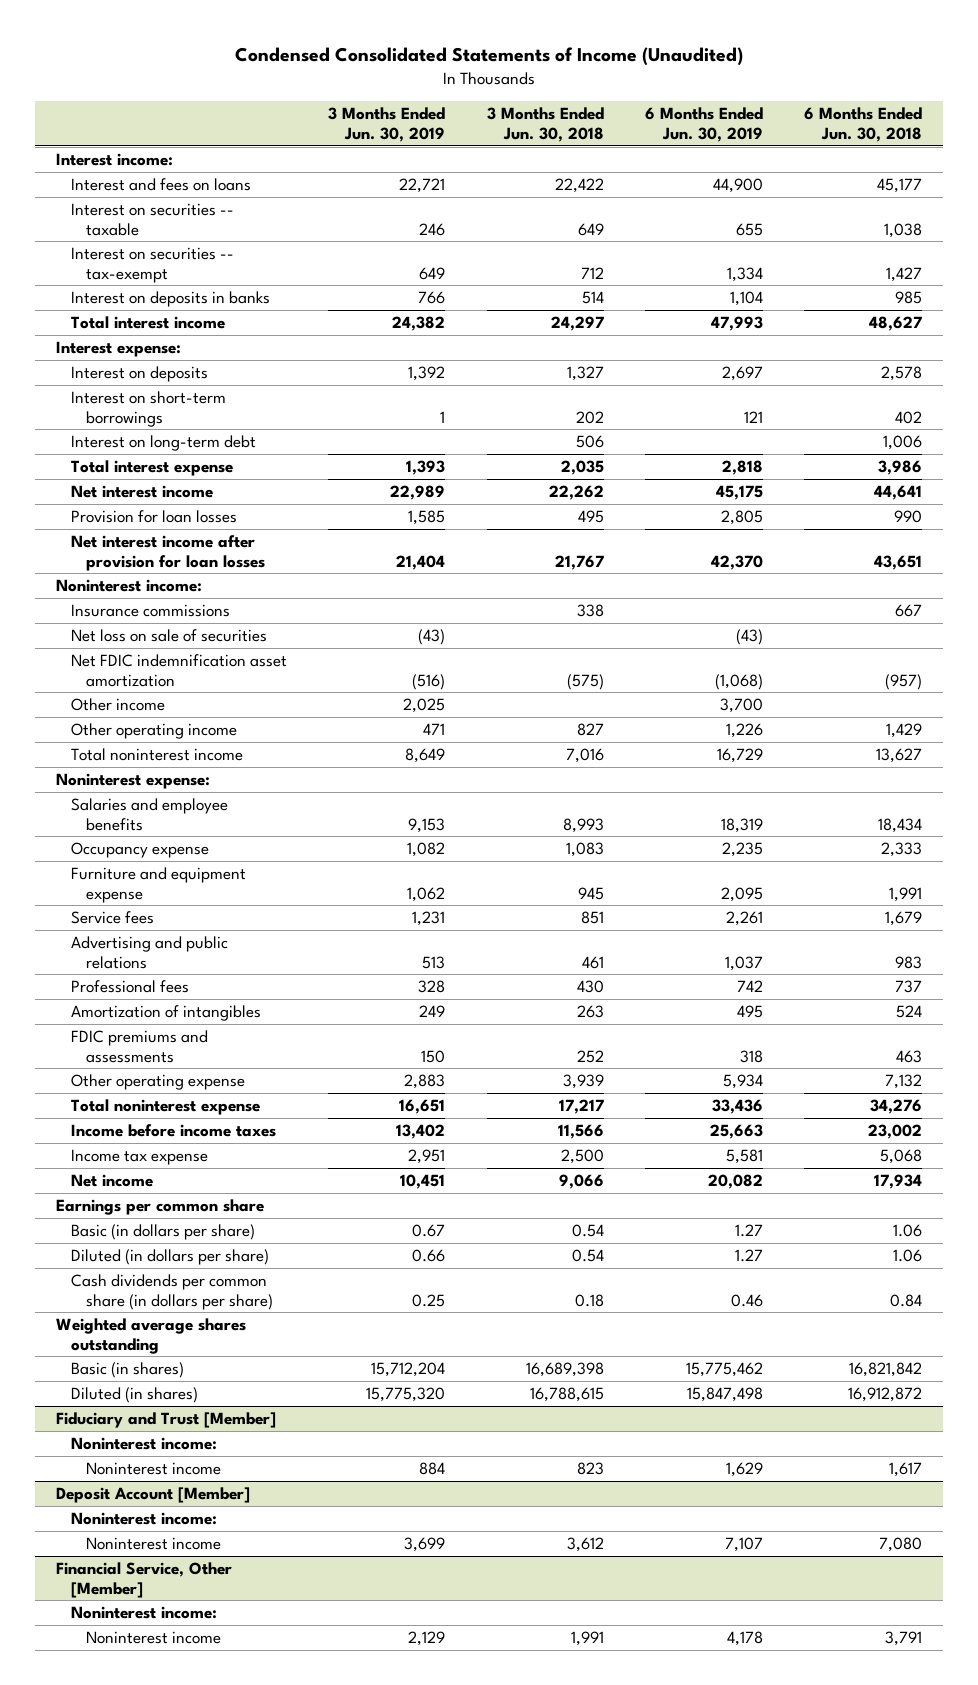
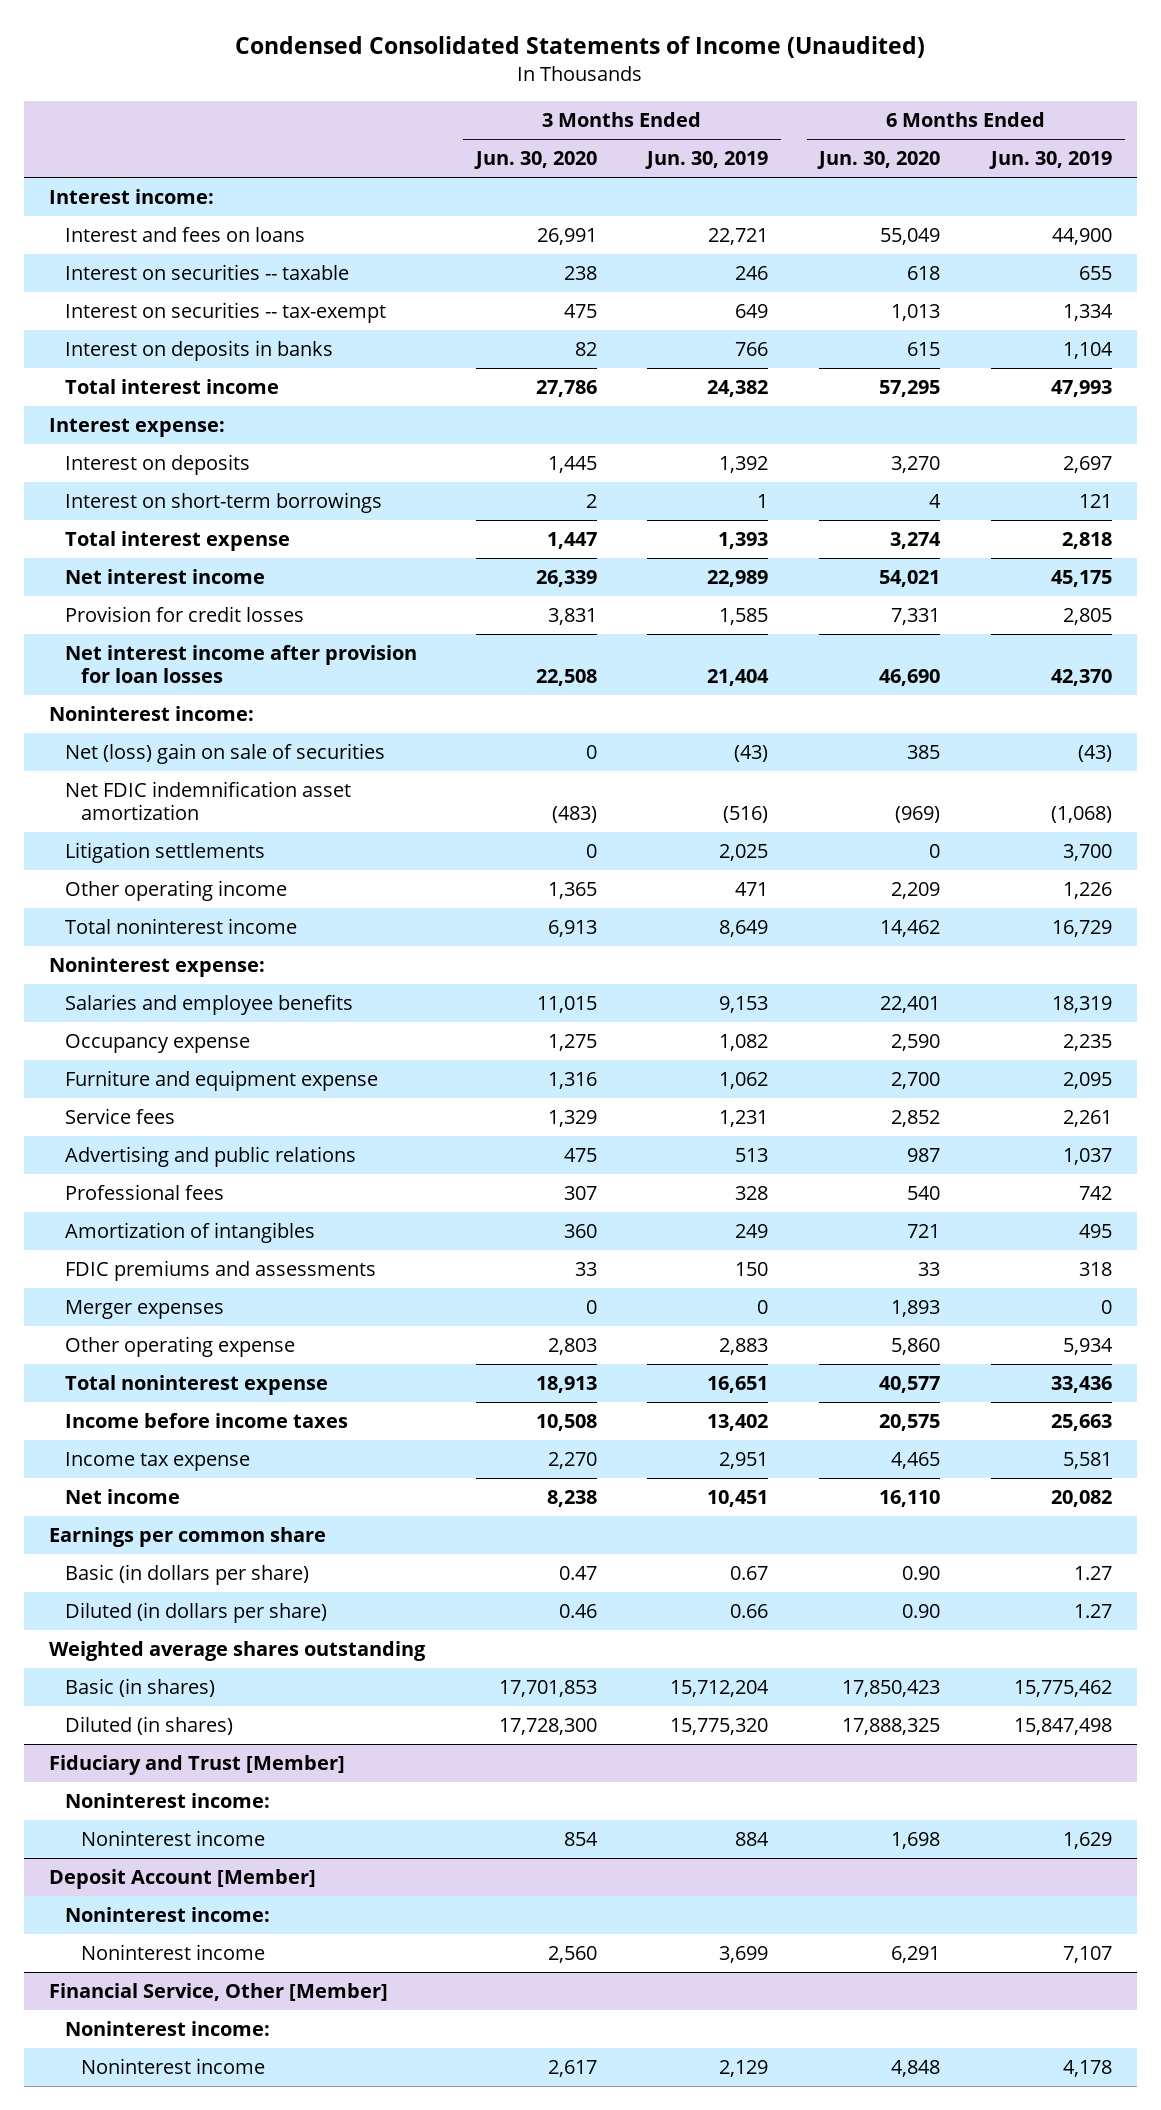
[486,107,604,142] 3 Months Ended Jun. 30, 2018 -> none
[804,107,923,142] 6 Months Ended Jun. 30, 2018 -> none
none -> [473,151,597,170] Jun. 30, 2020
none -> [817,151,941,170] Jun. 30, 2020
[70,435,256,452] Interest on long-term debt -> none
[70,510,237,524] Provision for loan losses -> [65,606,305,623] Provision for credit losses
[70,604,230,618] Insurance commissions -> none
[70,629,267,643] Net loss on sale of securities -> [65,743,386,765] Net (loss) gain on sale of securities
[70,698,165,712] Other income -> [65,842,266,864] Litigation settlements
none -> [65,1300,225,1320] Merger expenses
[70,1274,274,1310] Cash dividends per common share (in dollars per share) -> none

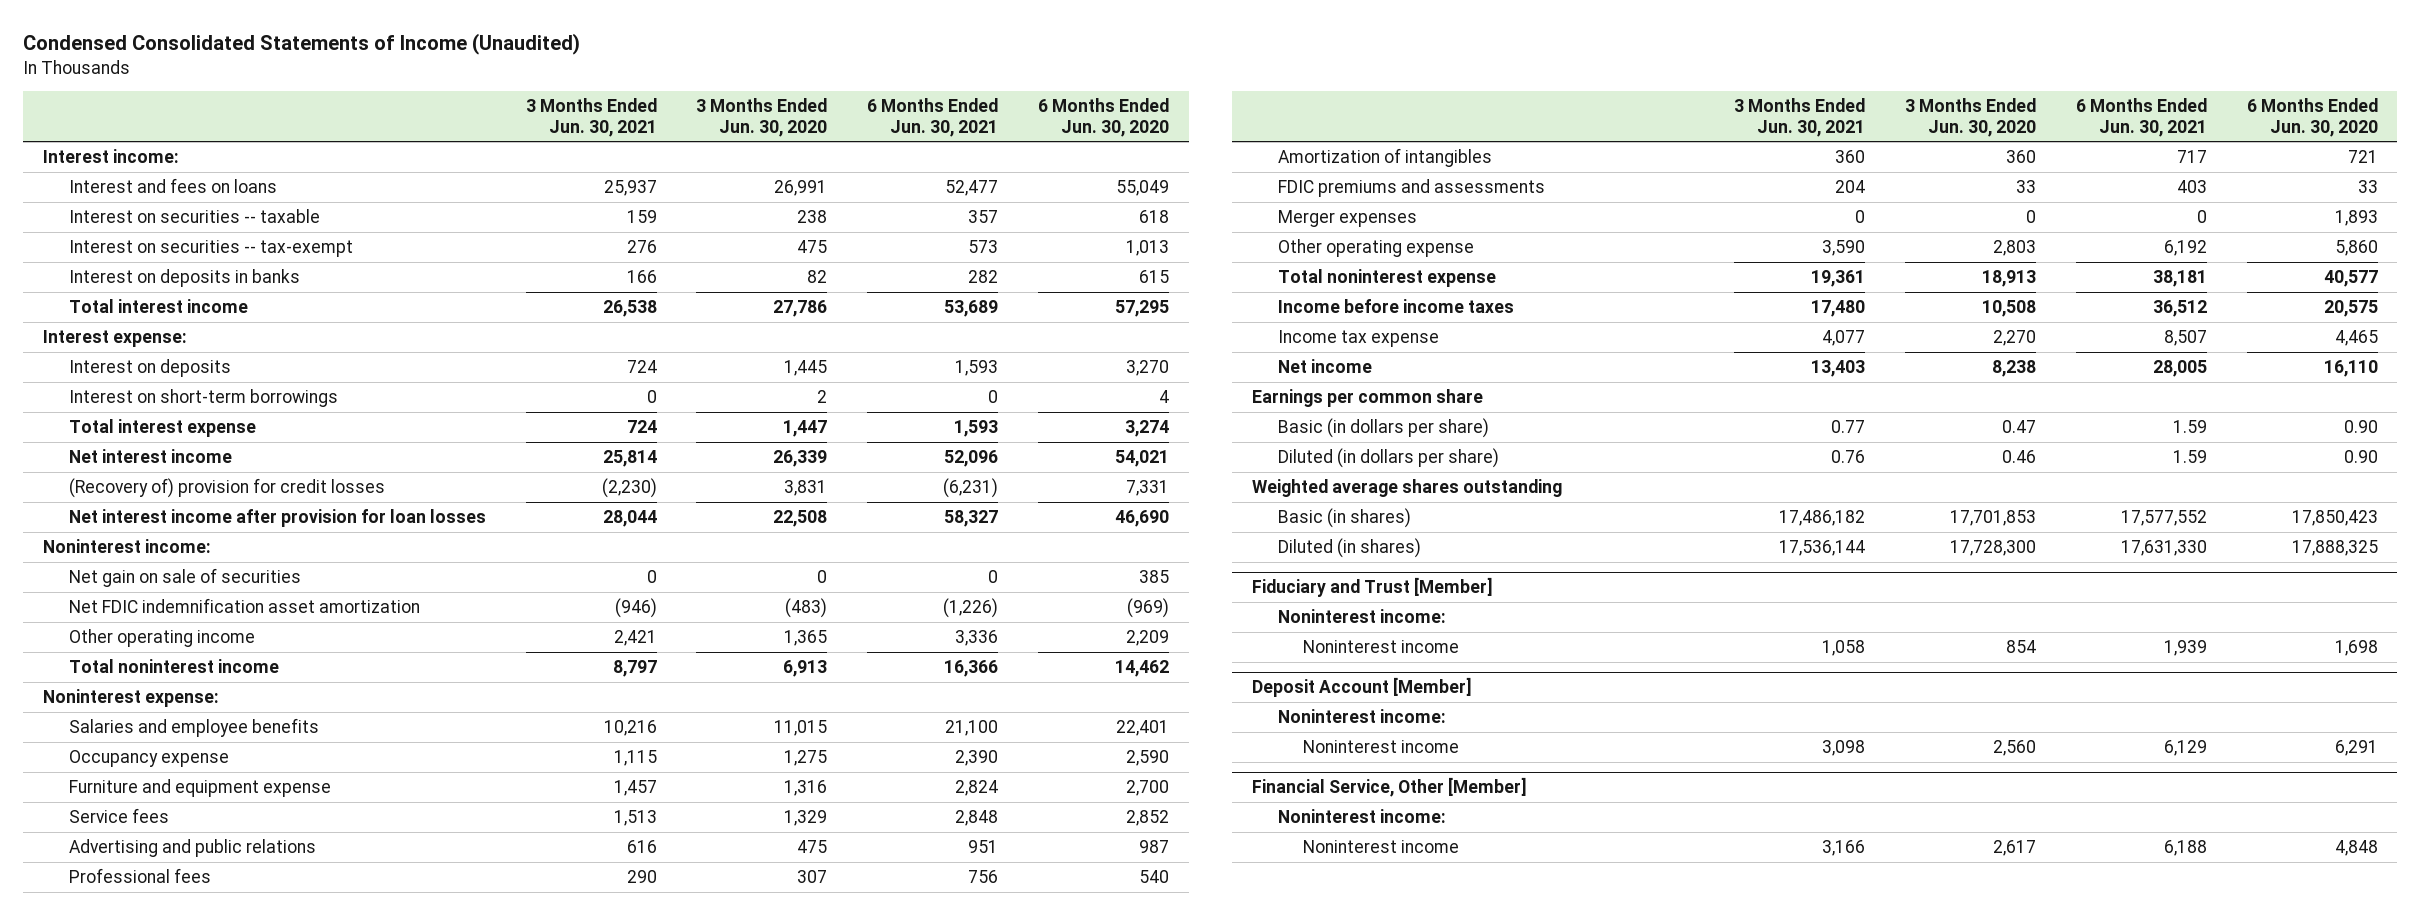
[645,151,769,170] Jun. 30, 2019 -> none
[989,151,1113,170] Jun. 30, 2019 -> none
none -> [525,97,657,137] 3 Months Ended Jun. 30, 2021
none -> [867,97,999,137] 6 Months Ended Jun. 30, 2021
[65,606,305,623] Provision for credit losses -> [68,477,385,498] (Recovery of) provision for credit losses
[65,743,386,765] Net (loss) gain on sale of securities -> [68,567,301,587] Net gain on sale of securities
[65,842,266,864] Litigation settlements -> none

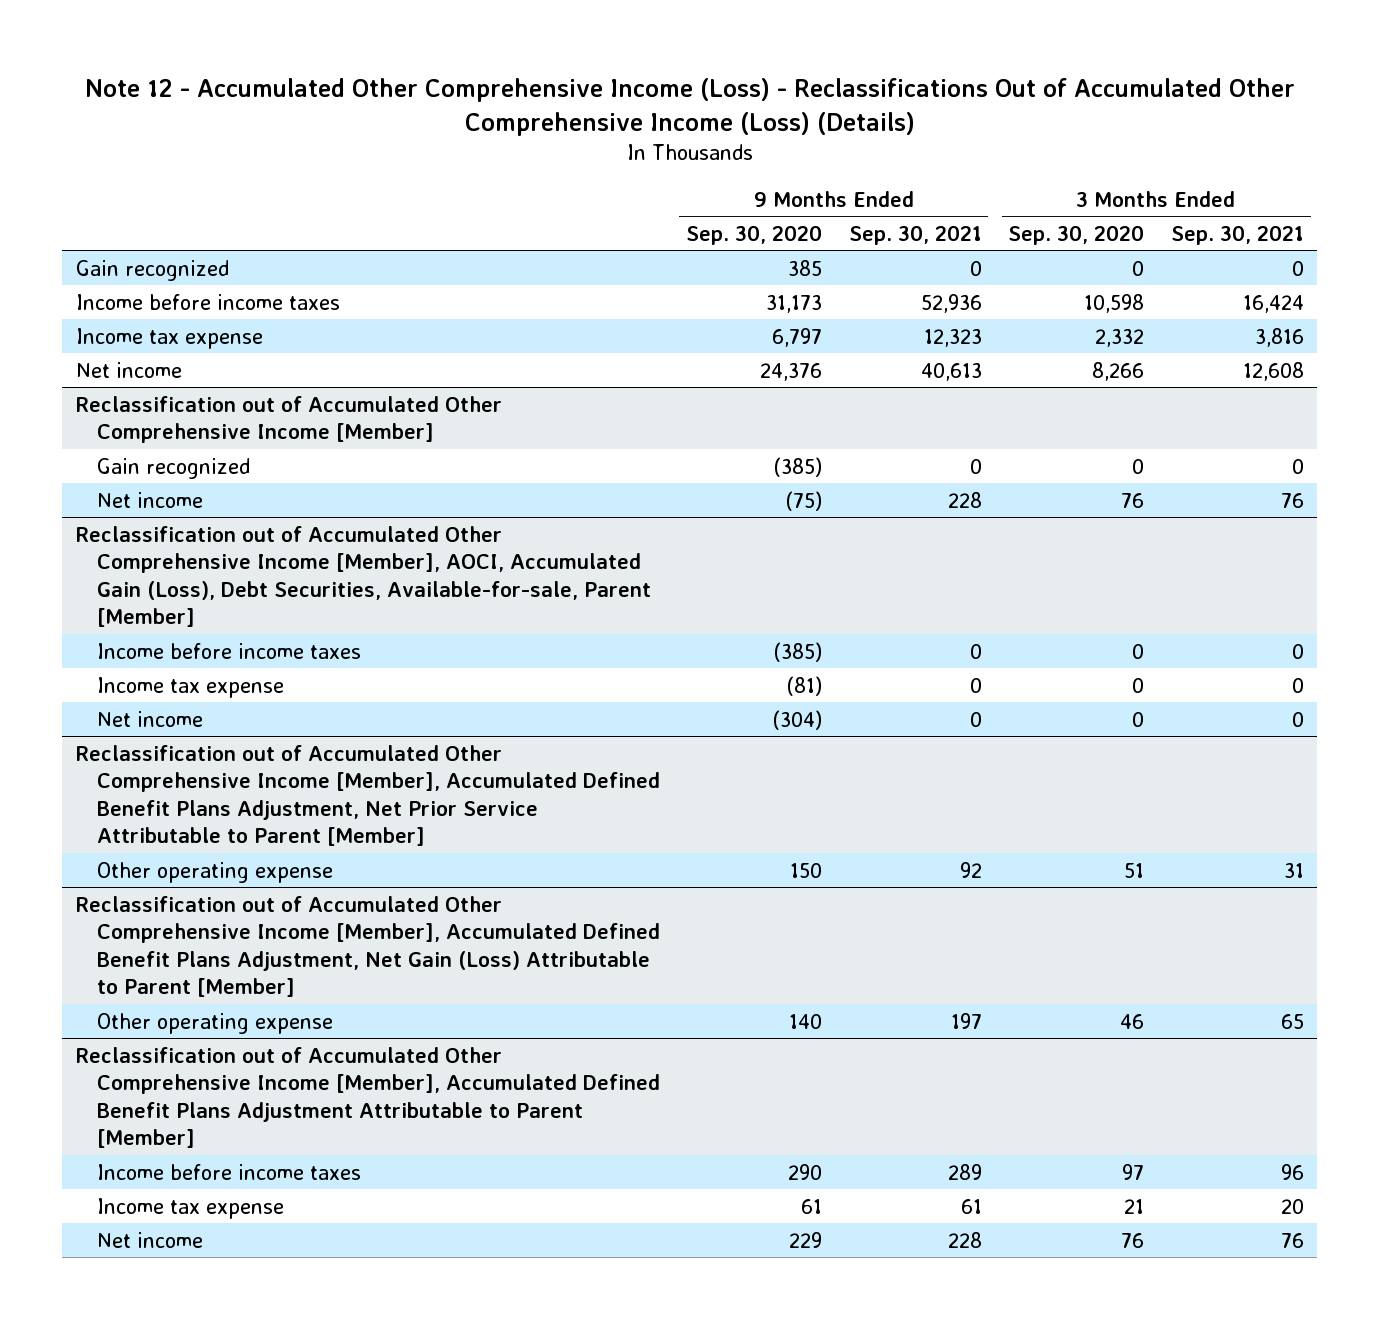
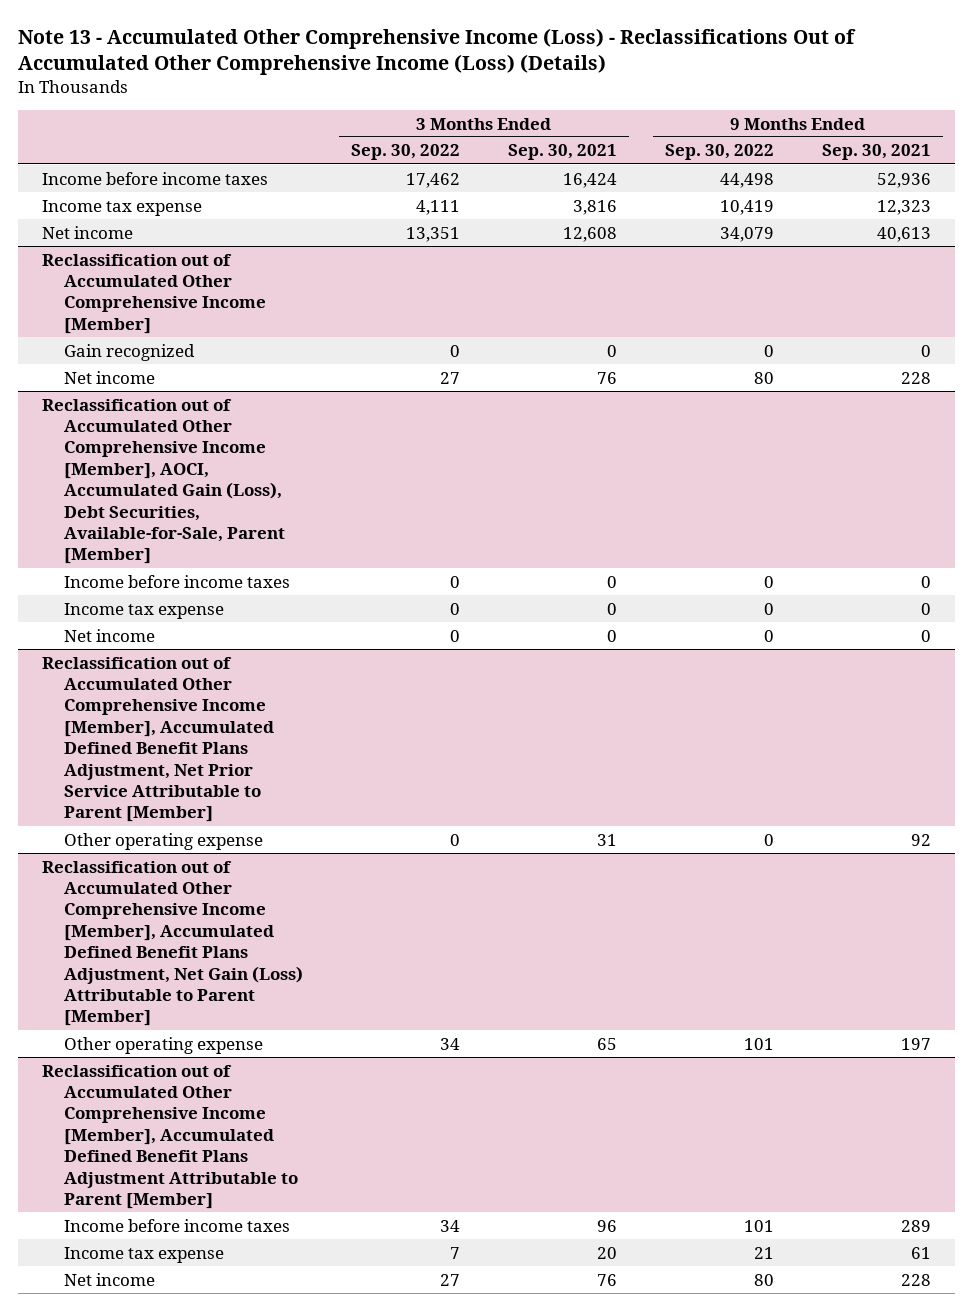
[84,77,1295,136] Note 12 - Accumulated Other Comprehensive Income (Loss) - Reclassifications Out of Accumulated Other Comprehensive Income (Loss) (Details) -> [18,28,857,76] Note 13 - Accumulated Other Comprehensive Income (Loss) - Reclassifications Out of Accumulated Other Comprehensive Income (Loss) (Details)
[686,224,823,245] Sep. 30, 2020 -> none
[1008,224,1145,245] Sep. 30, 2020 -> none
none -> [350,144,460,161] Sep. 30, 2022
none -> [664,144,774,161] Sep. 30, 2022
[75,259,229,281] Gain recognized -> none
[75,525,651,628] Reclassification out of Accumulated Other Comprehensive Income [Member], AOCI, Accumulated Gain (Loss), Debt Securities, Available-for-sale, Parent [Member] -> [42,398,285,565] Reclassification out of Accumulated Other Comprehensive Income [Member], AOCI, Accumulated Gain (Loss), Debt Securities, Available-for-Sale, Parent [Member]

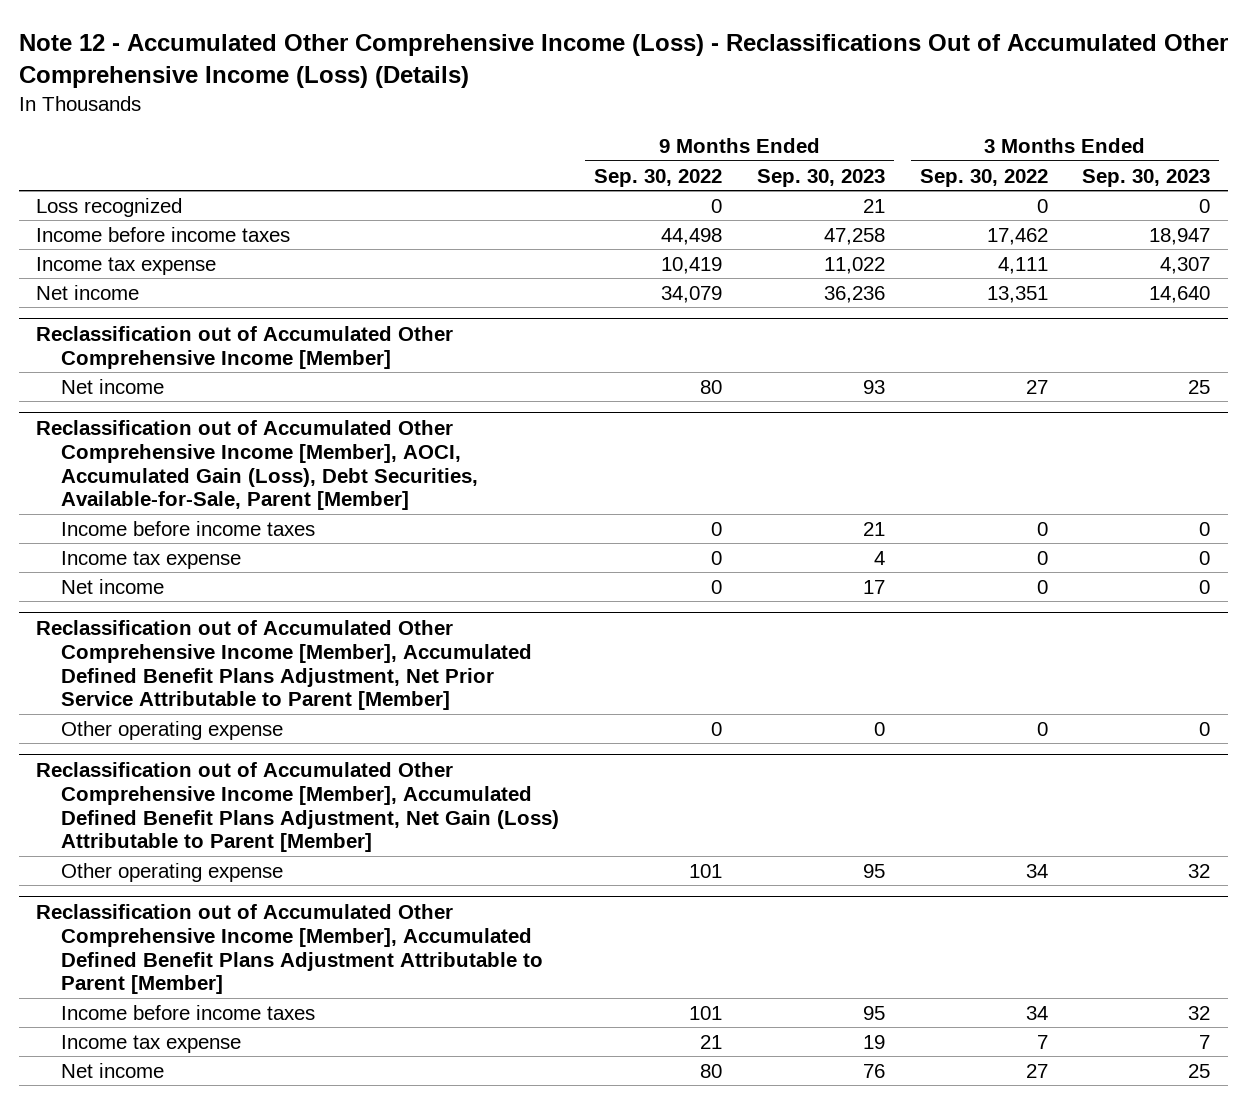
[18,28,857,76] Note 13 - Accumulated Other Comprehensive Income (Loss) - Reclassifications Out of Accumulated Other Comprehensive Income (Loss) (Details) -> [18,33,1228,88] Note 12 - Accumulated Other Comprehensive Income (Loss) - Reclassifications Out of Accumulated Other Comprehensive Income (Loss) (Details)
[507,144,617,161] Sep. 30, 2021 -> none
[821,144,931,161] Sep. 30, 2021 -> none
none -> [756,168,885,187] Sep. 30, 2023
none -> [1082,168,1211,187] Sep. 30, 2023
none -> [35,197,182,217] Loss recognized
[63,343,195,361] Gain recognized -> none

